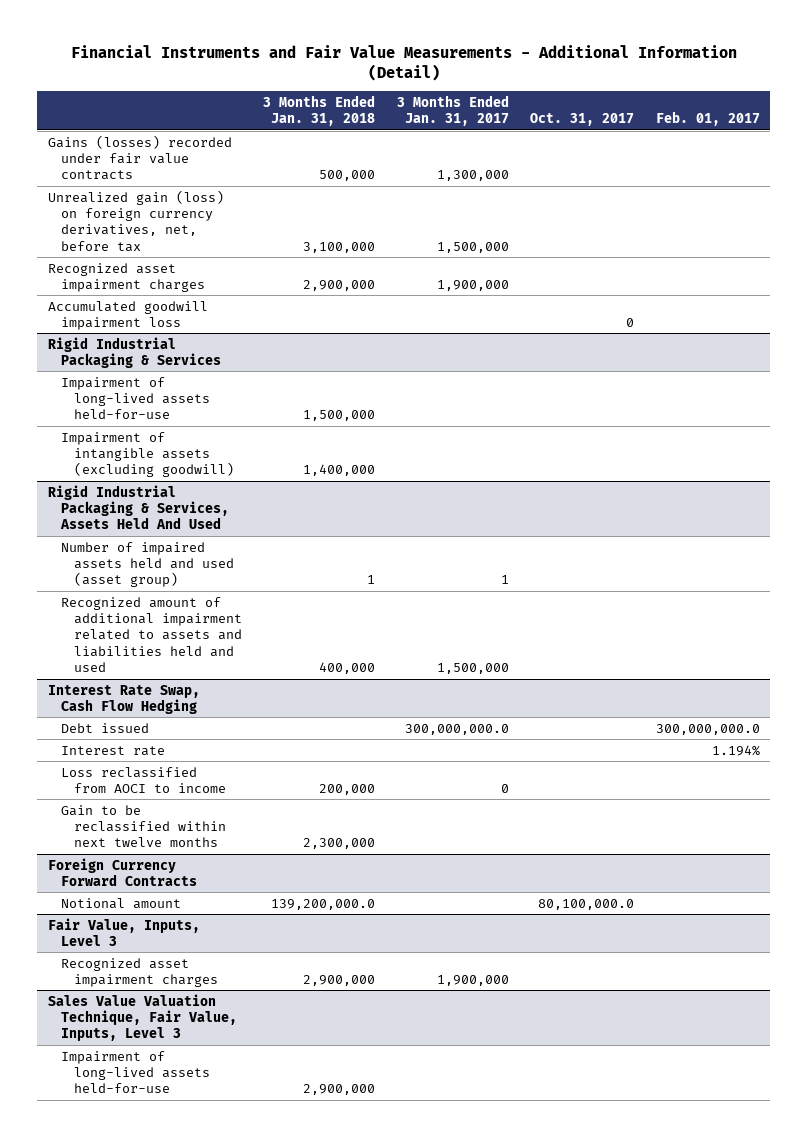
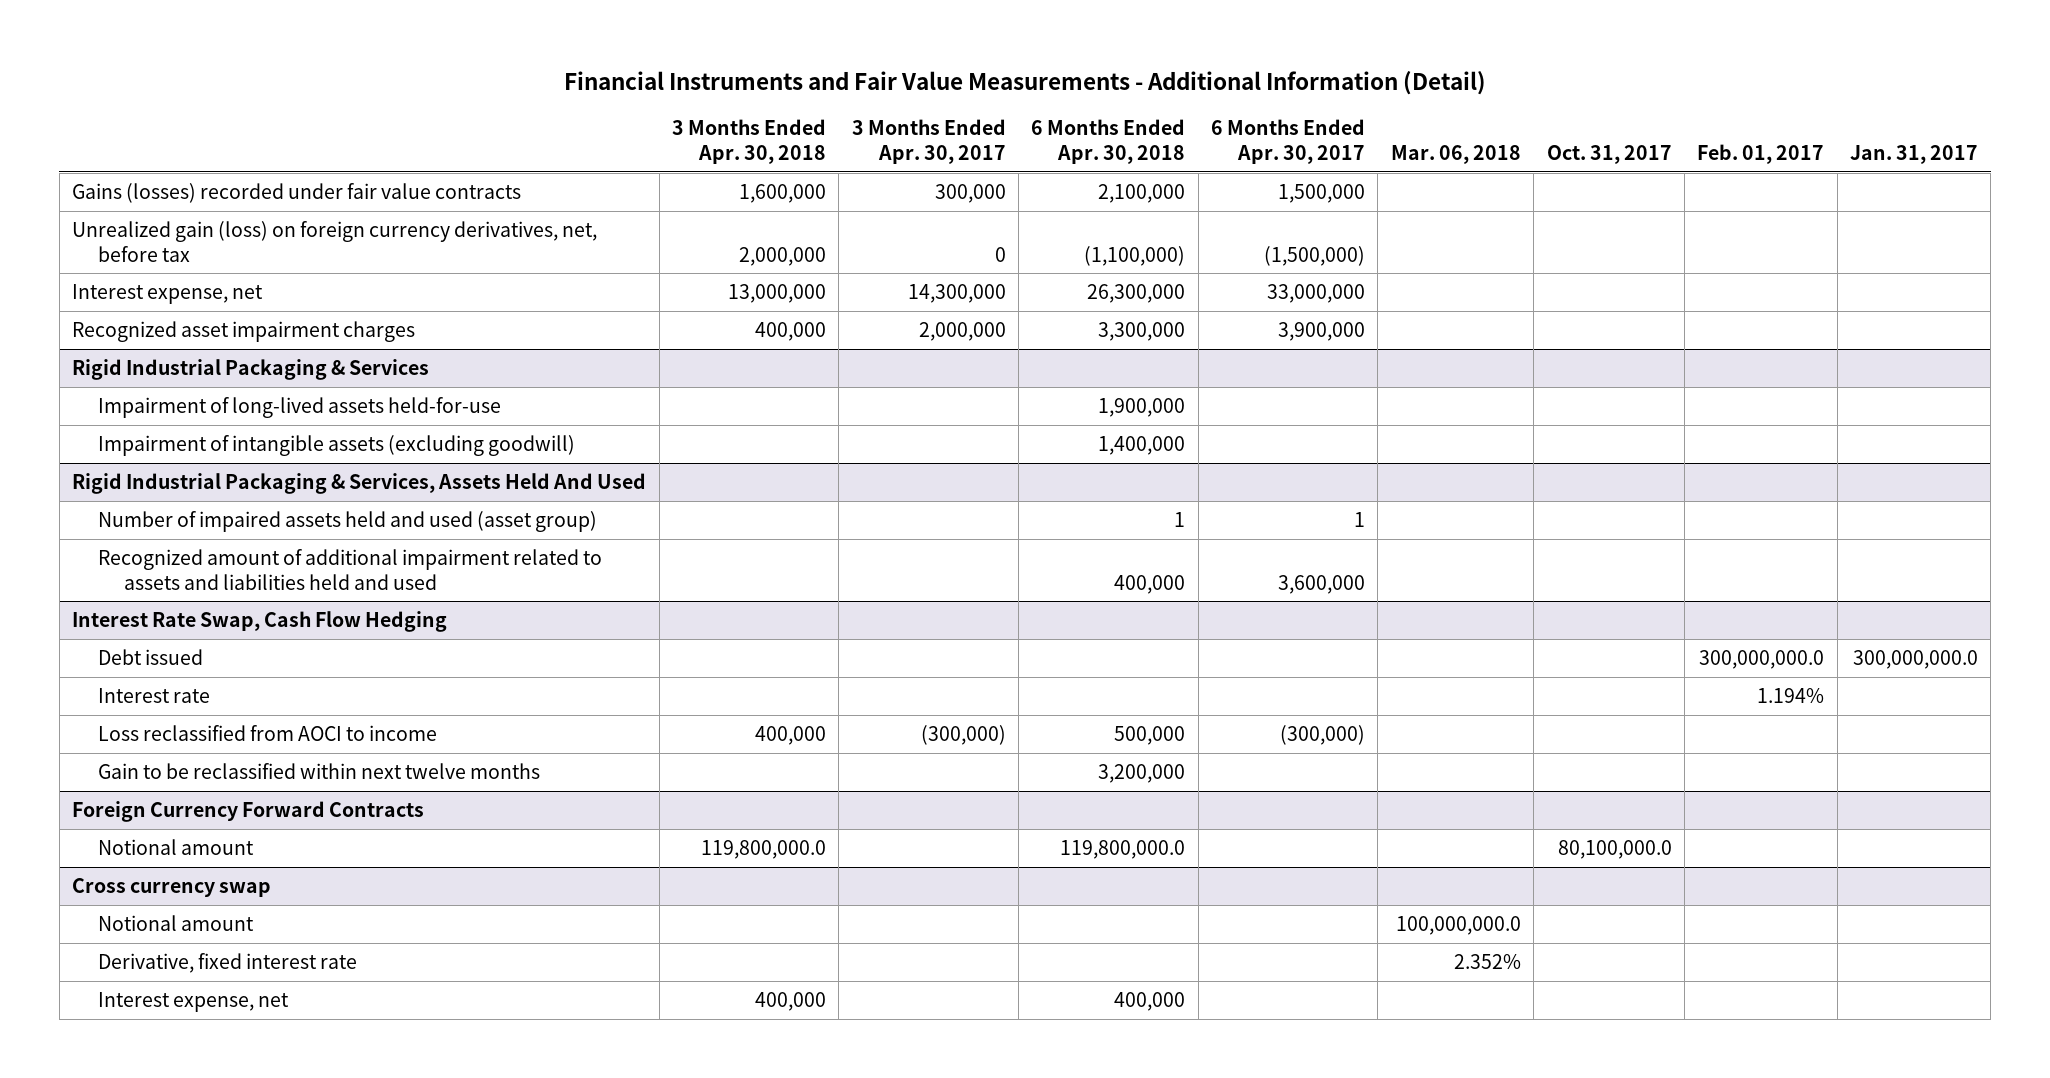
[263,95,376,127] 3 Months Ended Jan. 31, 2018 -> none
[396,95,509,127] 3 Months Ended Jan. 31, 2017 -> none
none -> [671,119,826,165] 3 Months Ended Apr. 30, 2018
none -> [851,119,1006,165] 3 Months Ended Apr. 30, 2017
none -> [1031,119,1186,165] 6 Months Ended Apr. 30, 2018
none -> [1211,119,1366,165] 6 Months Ended Apr. 30, 2017
none -> [1390,145,1521,165] Mar. 06, 2018
none -> [1850,145,1979,165] Jan. 31, 2017
none -> [72,283,264,304] Interest expense, net
[48,300,209,331] Accumulated goodwill impairment loss -> none
[48,917,201,947] Fair Value, Inputs, Level 3 -> none
[60,957,218,988] Recognized asset impairment charges -> none
[48,993,237,1042] Sales Value Valuation Technique, Fair Value, Inputs, Level 3 -> none
[60,1050,210,1094] Impairment of long-lived assets held-for-use -> none
none -> [72,877,272,897] Cross currency swap
none -> [98,914,255,931] Notional amount
none -> [98,952,358,973] Derivative, fixed interest rate
none -> [98,991,290,1012] Interest expense, net

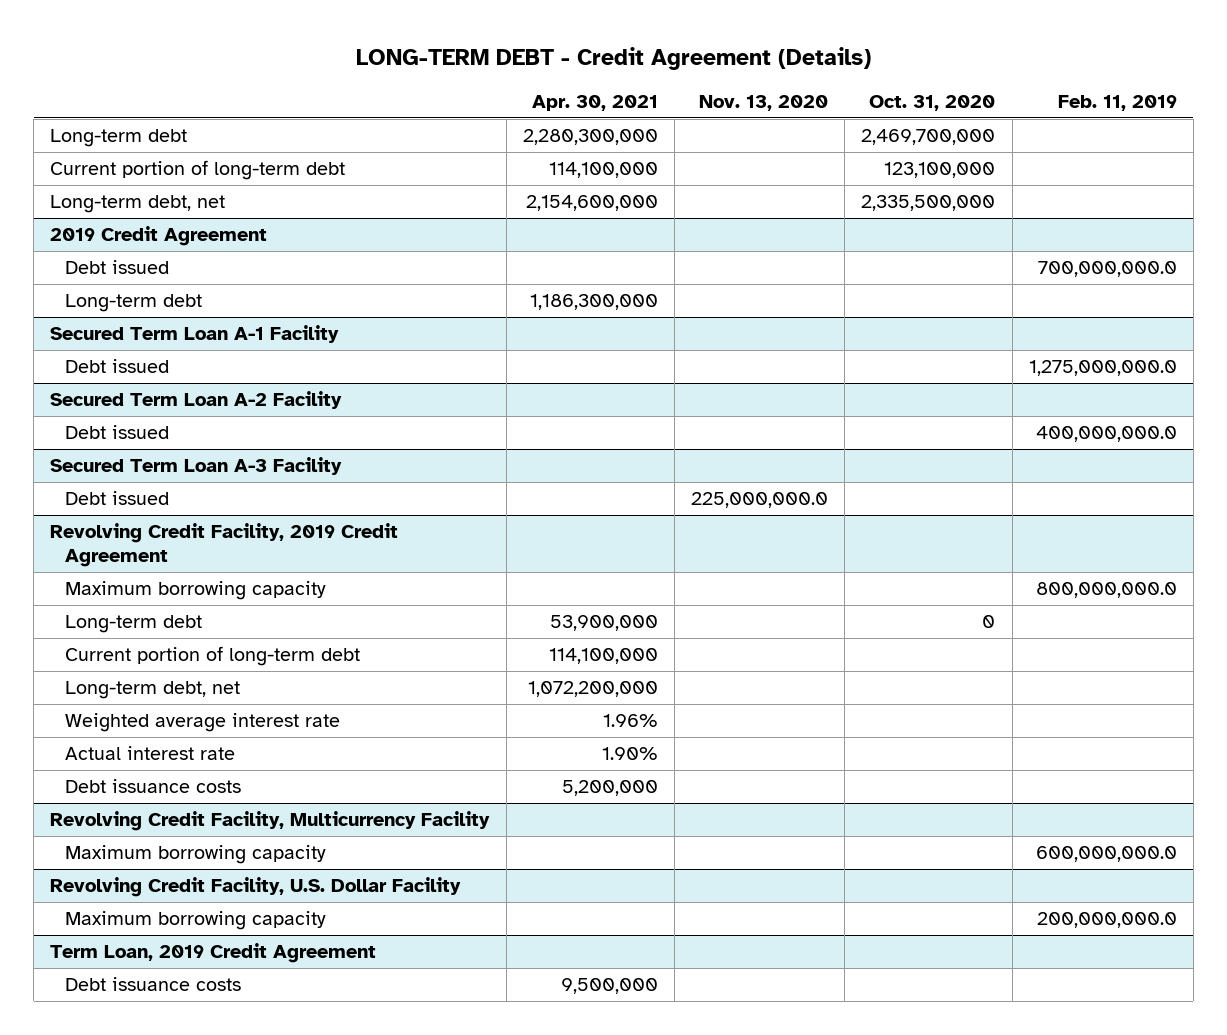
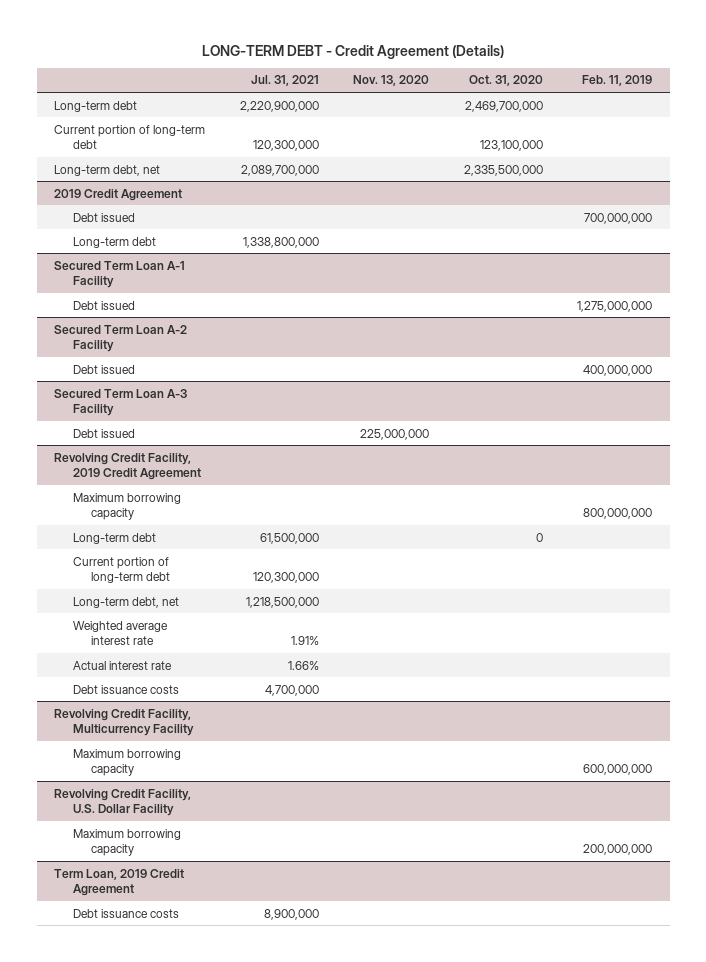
[531,95,658,112] Apr. 30, 2021 -> none
none -> [250,75,319,87] Jul. 31, 2021
[1037,261,1177,278] 700,000,000.0 -> [584,212,653,224] 700,000,000
[1028,360,1177,377] 1,275,000,000.0 -> [577,300,653,312] 1,275,000,000
[1035,426,1177,443] 400,000,000.0 -> [583,364,653,376] 400,000,000
[691,492,829,509] 225,000,000.0 -> [360,428,430,440] 225,000,000
[1035,582,1177,599] 800,000,000.0 -> [583,508,653,520] 800,000,000
[1035,846,1177,863] 600,000,000.0 -> [583,764,653,776] 600,000,000
[1036,912,1177,929] 200,000,000.0 -> [583,844,653,856] 200,000,000

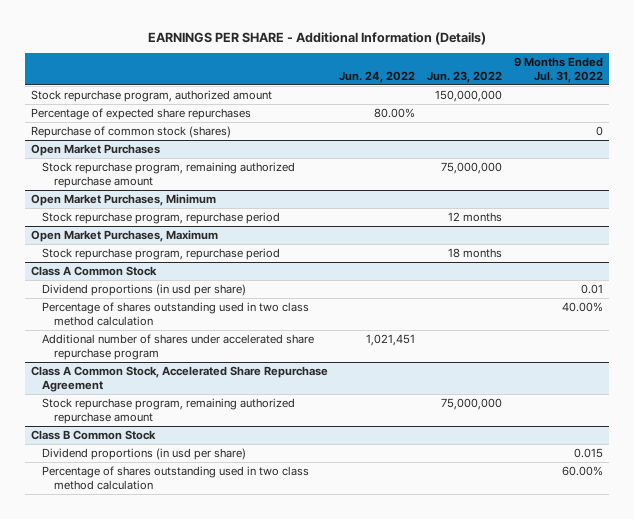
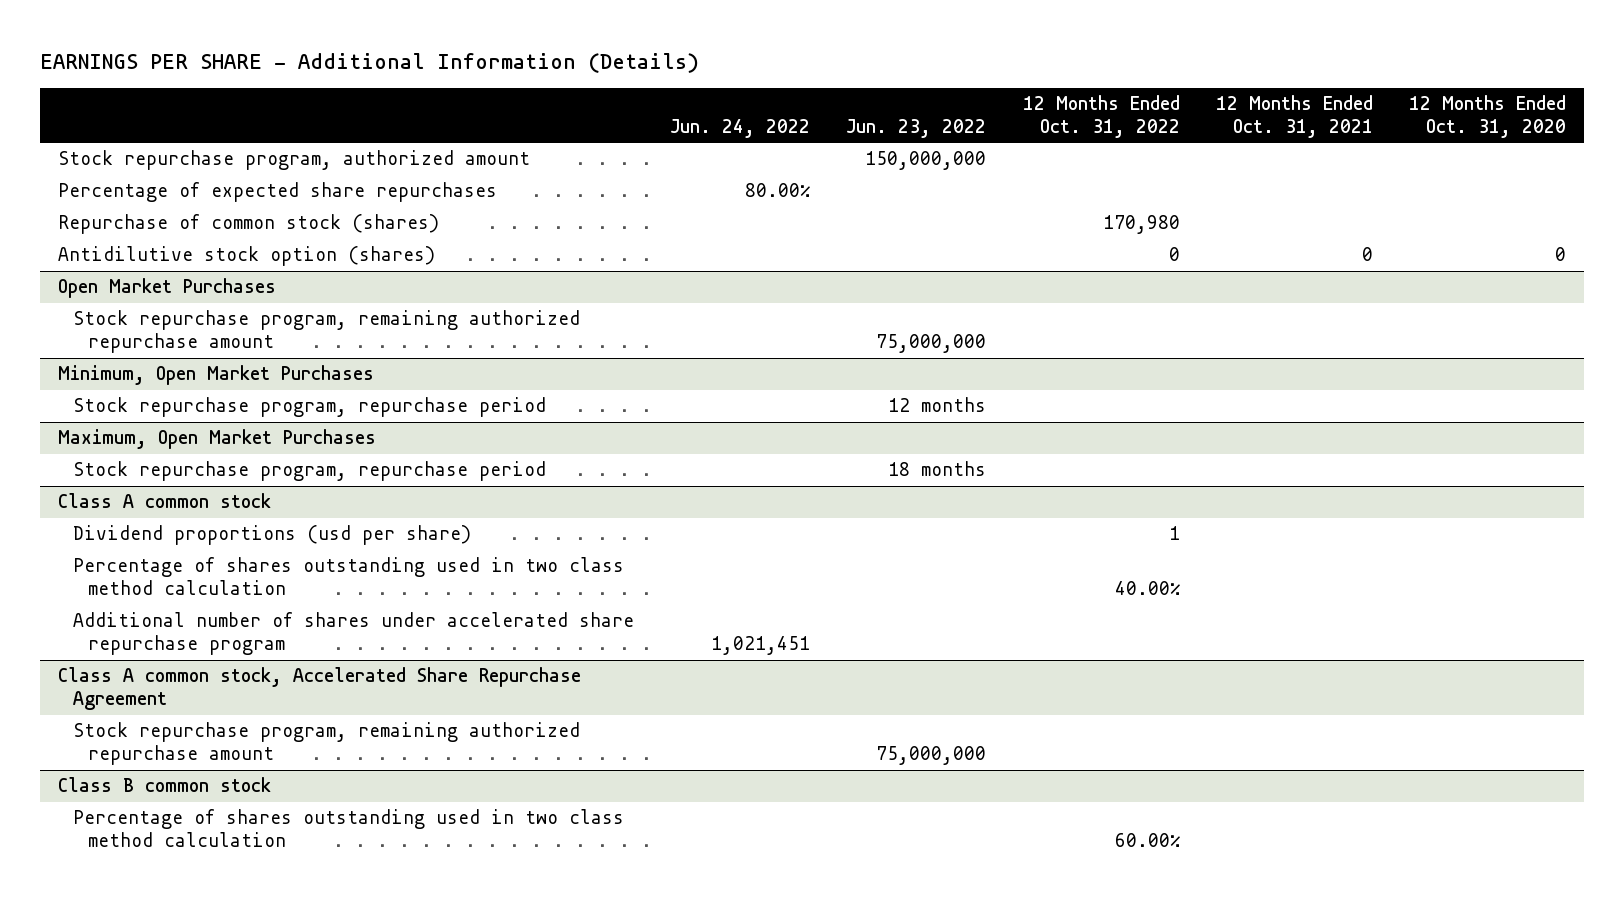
[514,57,604,84] 9 Months Ended Jul. 31, 2022 -> none
none -> [1022,95,1180,139] 12 Months Ended Oct. 31, 2022
none -> [1215,95,1373,139] 12 Months Ended Oct. 31, 2021
none -> [1409,95,1567,139] 12 Months Ended Oct. 31, 2020
none -> [57,246,435,267] Antidilutive stock option (shares)
[30,193,216,206] Open Market Purchases, Minimum -> [57,365,374,386] Minimum, Open Market Purchases
[30,229,218,242] Open Market Purchases, Maximum -> [57,429,376,450] Maximum, Open Market Purchases
[30,265,157,276] Class A Common Stock -> [57,493,271,509] Class A common stock
[42,283,247,296] Dividend proportions (in usd per share) -> [72,525,471,546] Dividend proportions (usd per share)
[30,365,328,392] Class A Common Stock, Accelerated Share Repurchase Agreement -> [57,667,581,711] Class A common stock, Accelerated Share Repurchase Agreement
[42,447,247,460] Dividend proportions (in usd per share) -> none
[30,429,156,440] Class B Common Stock -> [57,777,271,793] Class B common stock

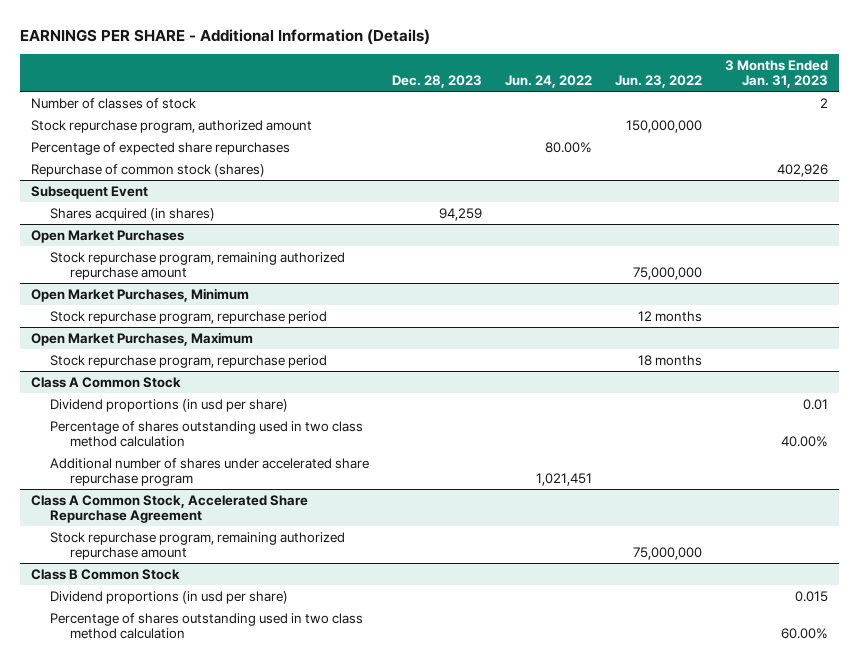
[1022,95,1180,139] 12 Months Ended Oct. 31, 2022 -> none
[1215,95,1373,139] 12 Months Ended Oct. 31, 2021 -> none
[1409,95,1567,139] 12 Months Ended Oct. 31, 2020 -> none
none -> [392,75,483,89] Dec. 28, 2023
none -> [724,59,828,89] 3 Months Ended Jan. 31, 2023
none -> [31,97,197,109] Number of classes of stock
[57,246,435,267] Antidilutive stock option (shares) -> none
none -> [31,185,149,199] Subsequent Event
none -> [50,207,216,221] Shares acquired (in shares)
[57,365,374,386] Minimum, Open Market Purchases -> [31,287,250,302] Open Market Purchases, Minimum
[57,429,376,450] Maximum, Open Market Purchases -> [31,331,254,346] Open Market Purchases, Maximum
[57,493,271,509] Class A common stock -> [31,376,182,388] Class A Common Stock
[72,525,471,546] Dividend proportions (usd per share) -> [50,398,289,412] Dividend proportions (in usd per share)
[57,667,581,711] Class A common stock, Accelerated Share Repurchase Agreement -> [31,494,309,524] Class A Common Stock, Accelerated Share Repurchase Agreement
[57,777,271,793] Class B common stock -> [31,568,181,580] Class B Common Stock
none -> [50,590,289,604] Dividend proportions (in usd per share)

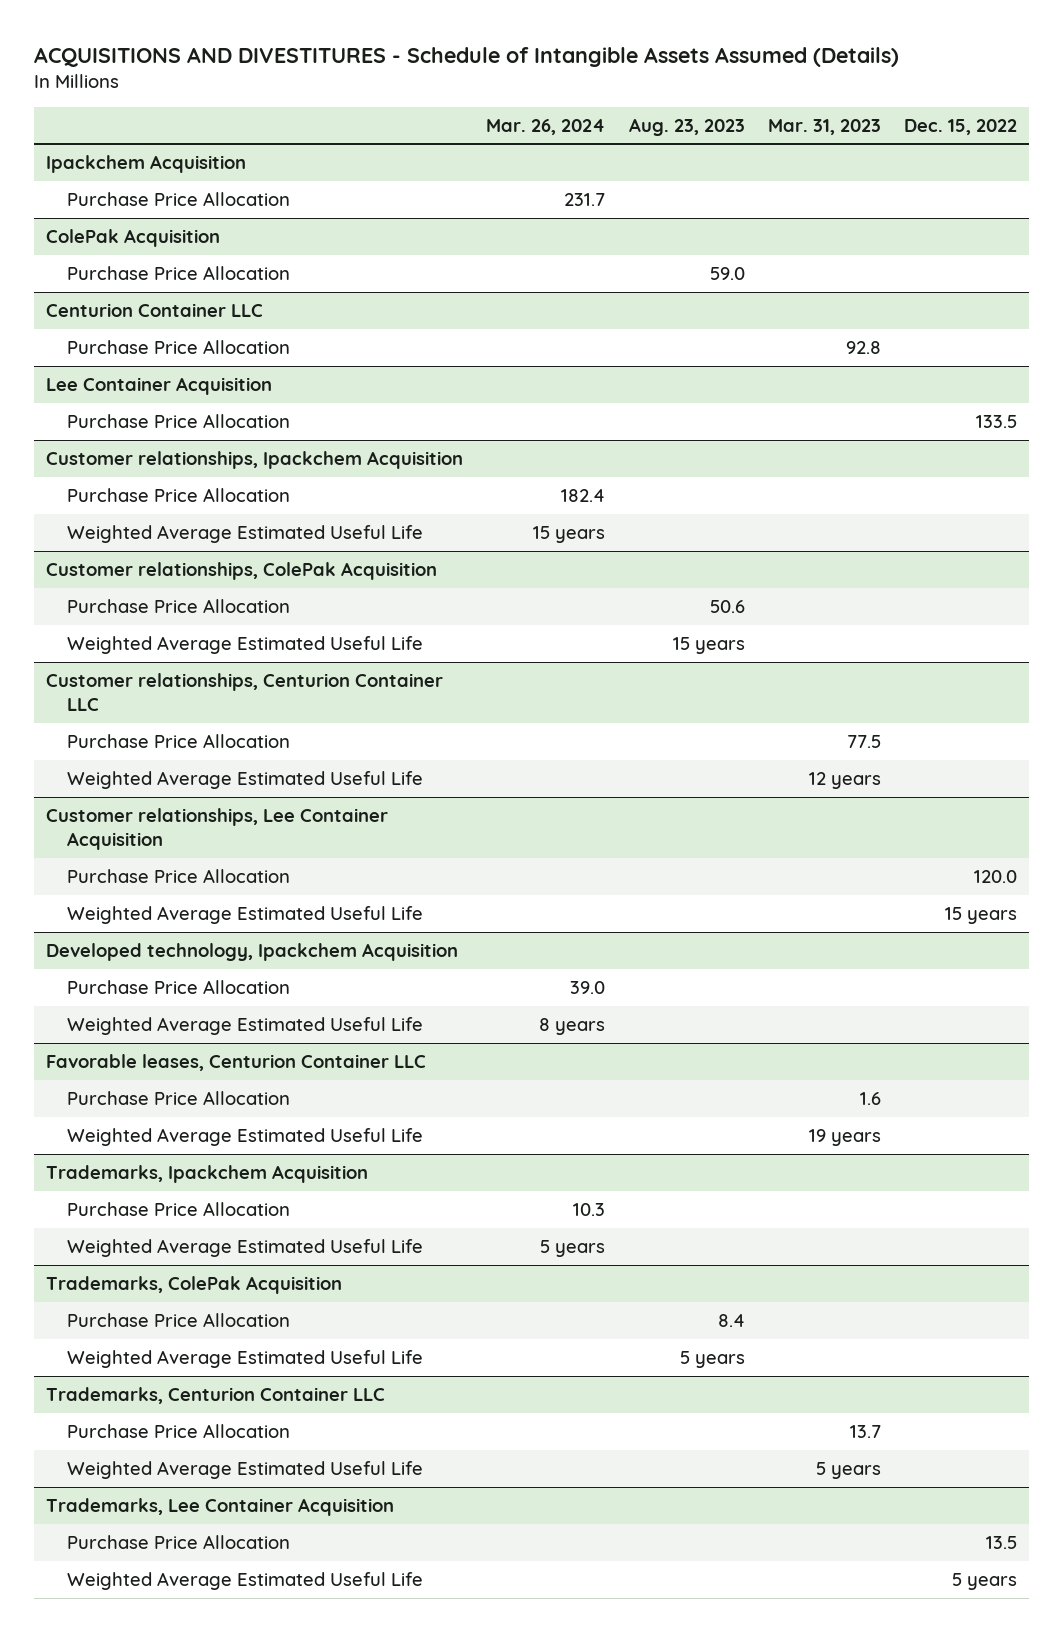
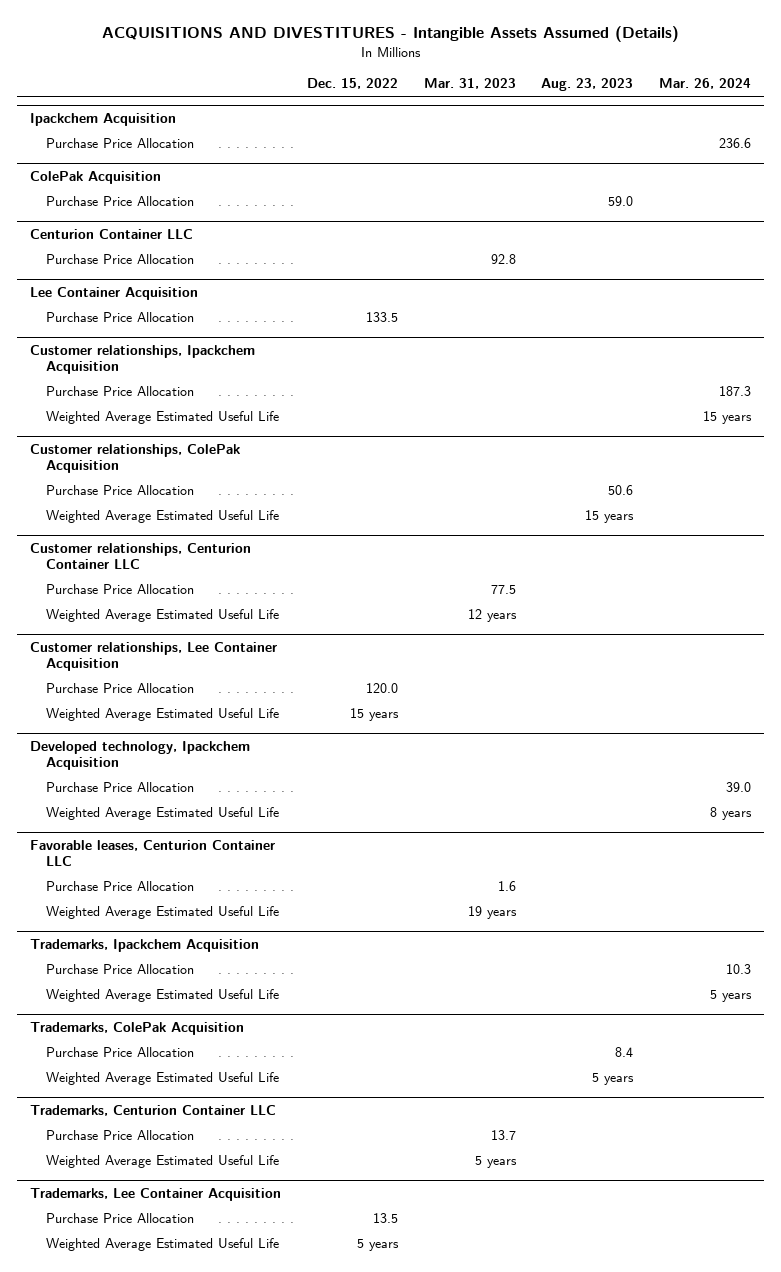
[34,47,900,68] ACQUISITIONS AND DIVESTITURES - Schedule of Intangible Assets Assumed (Details) -> [101,26,679,43] ACQUISITIONS AND DIVESTITURES - Intangible Assets Assumed (Details)
[564,192,606,206] 231.7 -> [719,137,752,148] 236.6
[561,488,606,502] 182.4 -> [719,385,752,396] 187.3

